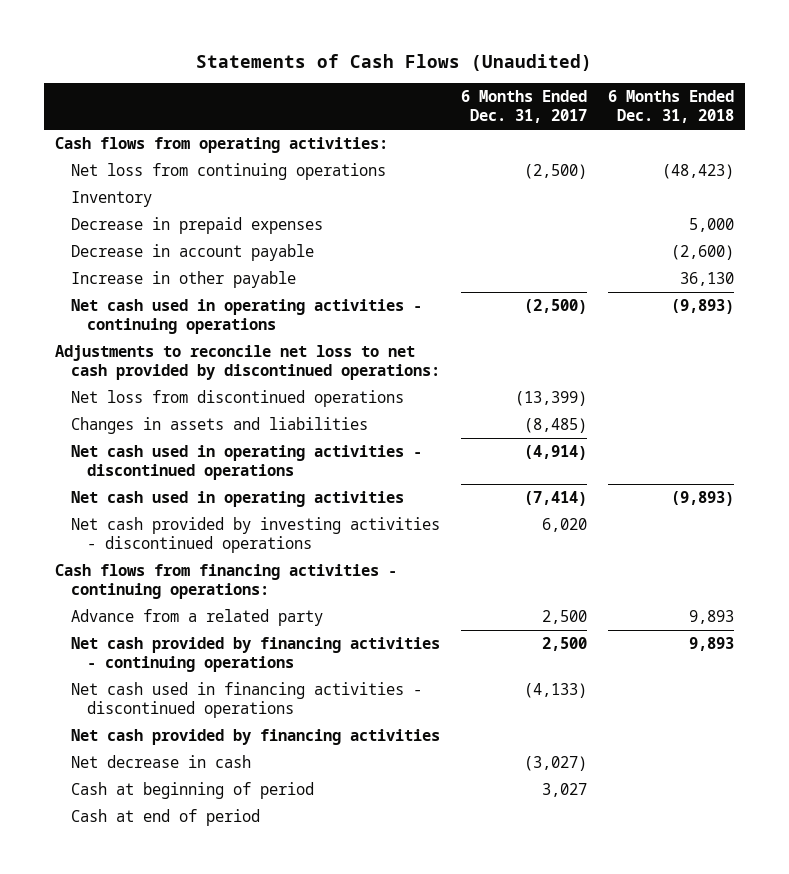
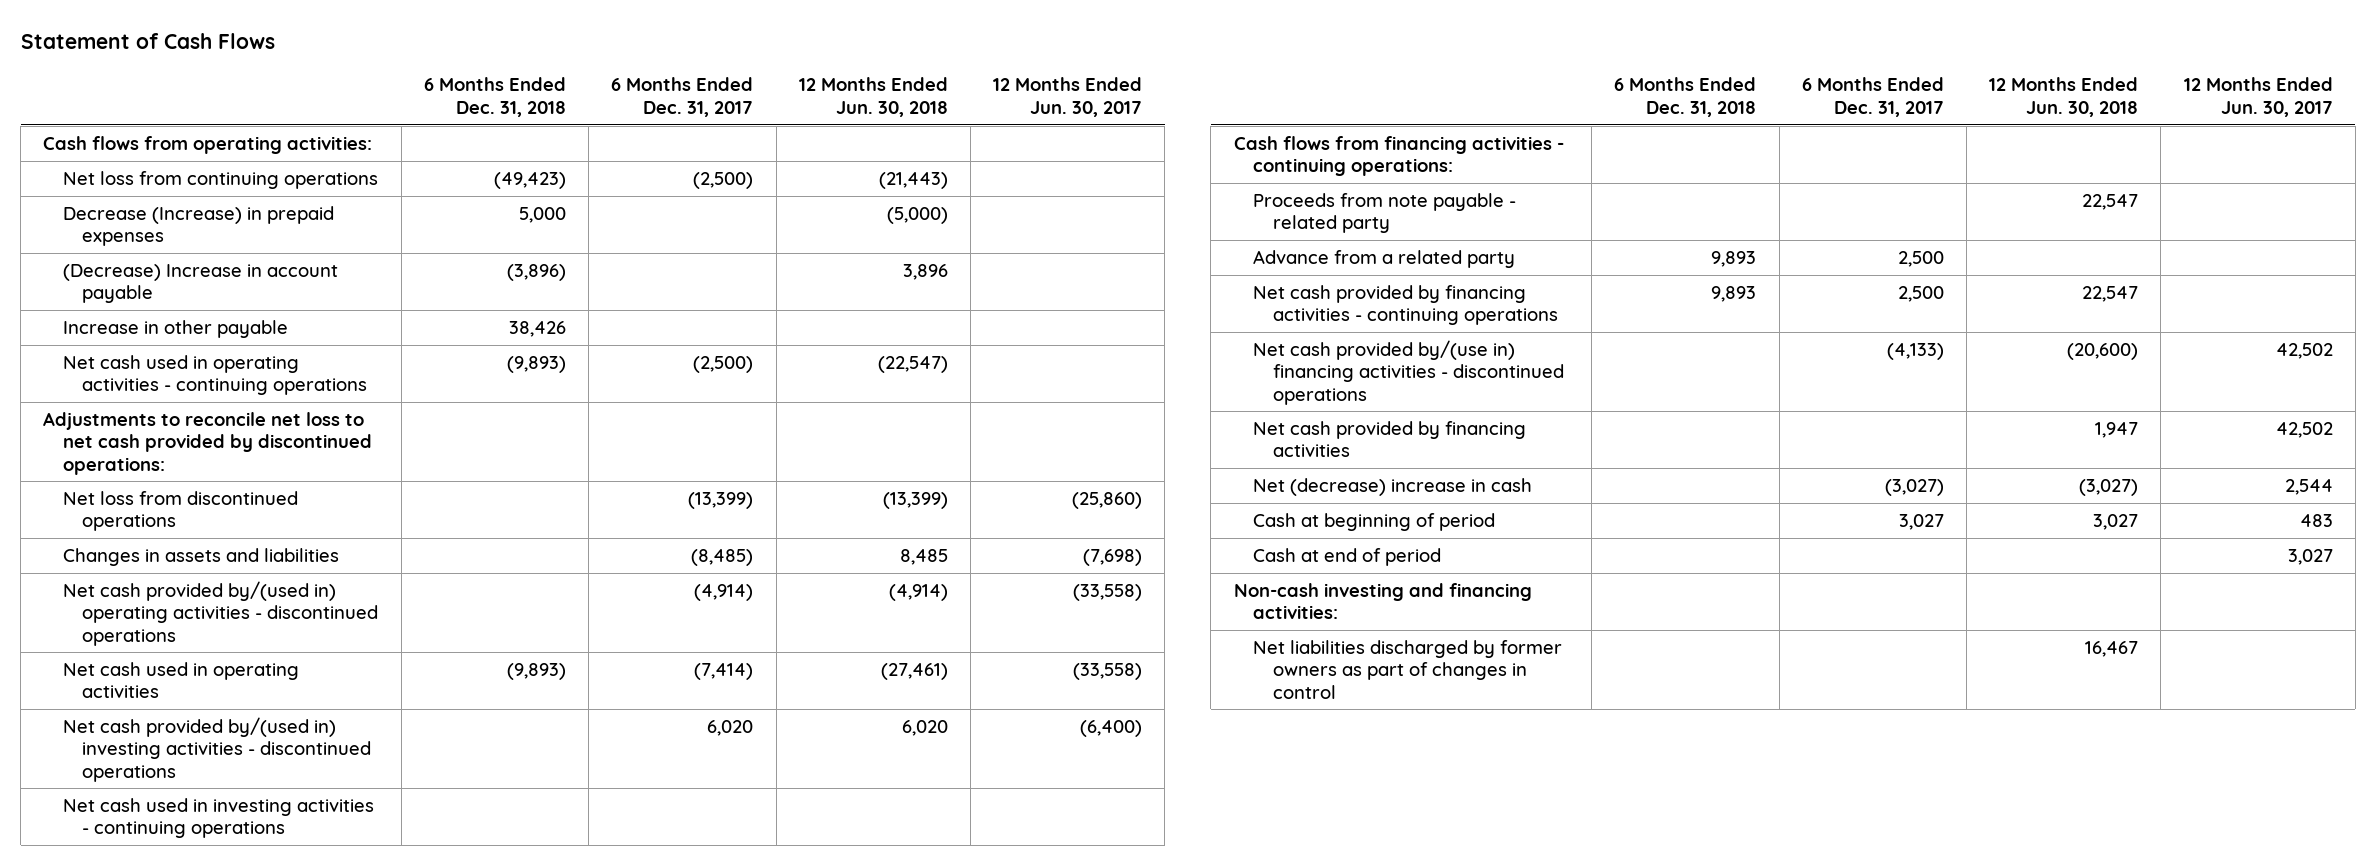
[196,53,593,71] Statements of Cash Flows (Unaudited) -> [20,33,275,50] Statement of Cash Flows
none -> [798,77,948,117] 12 Months Ended Jun. 30, 2018
none -> [993,77,1143,117] 12 Months Ended Jun. 30, 2017
[70,191,152,208] Inventory -> none
[662,164,735,180] (48,423) -> [493,171,566,189] (49,423)
[70,217,323,235] Decrease in prepaid expenses -> [62,205,334,247] Decrease (Increase) in prepaid expenses
[70,244,314,262] Decrease in account payable -> [62,263,338,304] (Decrease) Increase in account payable
[671,245,735,261] (2,600) -> [506,263,566,281] (3,896)
[680,272,735,287] 36,130 -> [508,320,566,337] 38,426
[70,445,422,480] Net cash used in operating activities - discontinued operations -> [62,580,379,646] Net cash provided by/(used in) operating activities - discontinued operations
[70,517,440,553] Net cash provided by investing activities - discontinued operations -> [62,716,372,782] Net cash provided by/(used in) investing activities - discontinued operations
none -> [62,797,374,839] Net cash used in investing activities - continuing operations
none -> [1253,192,1517,234] Proceeds from note payable - related party
[70,682,422,718] Net cash used in financing activities - discontinued operations -> [1253,339,1564,405] Net cash provided by/(use in) financing activities - discontinued operations
[70,755,251,769] Net decrease in cash -> [1253,477,1533,496] Net (decrease) increase in cash
none -> [1233,582,1532,620] Non-cash investing and financing activities:
none -> [1253,639,1563,699] Net liabilities discharged by former owners as part of changes in control

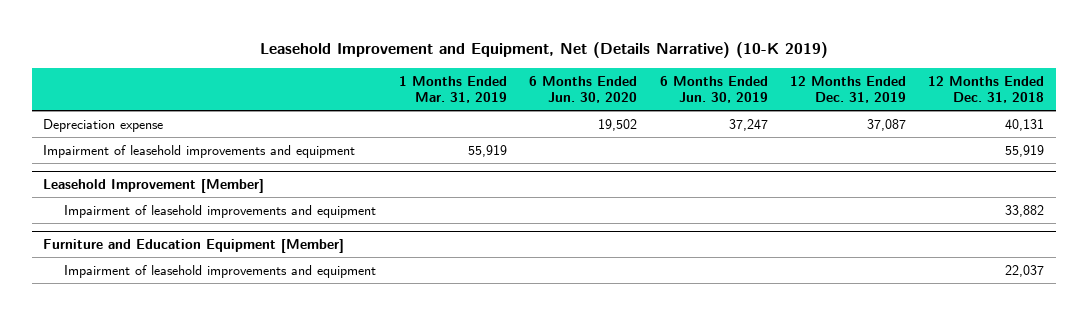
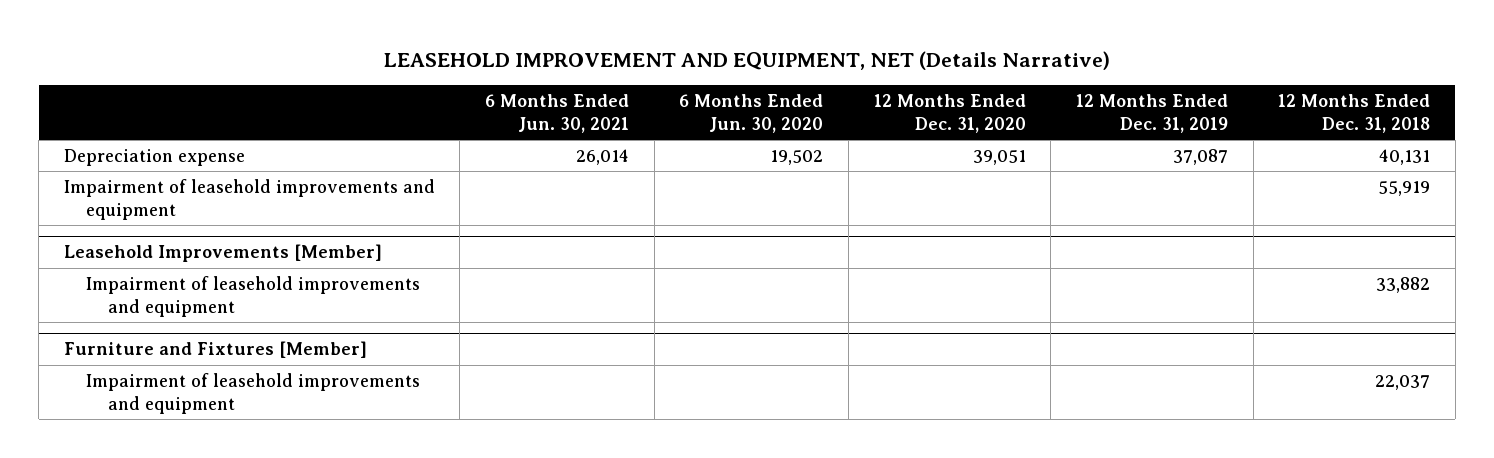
[259,41,828,58] Leasehold Improvement and Equipment, Net (Details Narrative) (10-K 2019) -> [383,50,1110,70] LEASEHOLD IMPROVEMENT AND EQUIPMENT, NET (Details Narrative)
[398,75,507,104] 1 Months Ended Mar. 31, 2019 -> none
[659,75,768,104] 6 Months Ended Jun. 30, 2019 -> none
none -> [485,93,630,133] 6 Months Ended Jun. 30, 2021
none -> [873,93,1026,133] 12 Months Ended Dec. 31, 2020
[43,179,265,194] Leasehold Improvement [Member] -> [63,244,382,263] Leasehold Improvements [Member]
[43,239,345,254] Furniture and Education Equipment [Member] -> [63,341,367,359] Furniture and Fixtures [Member]

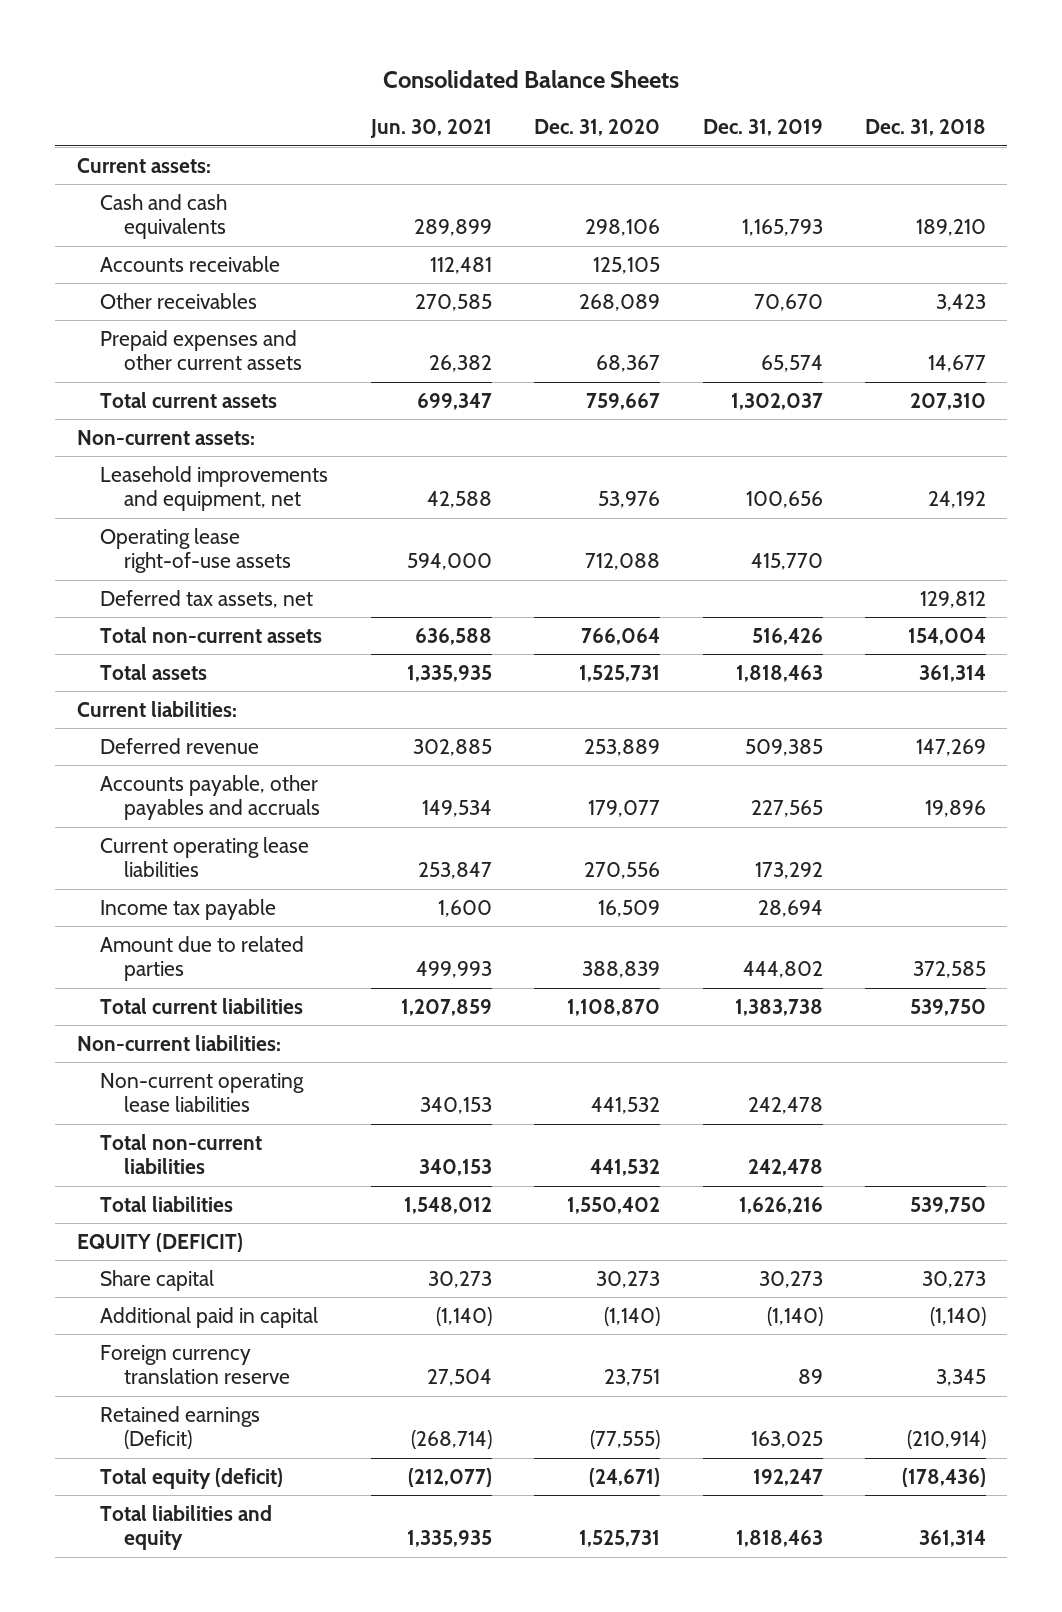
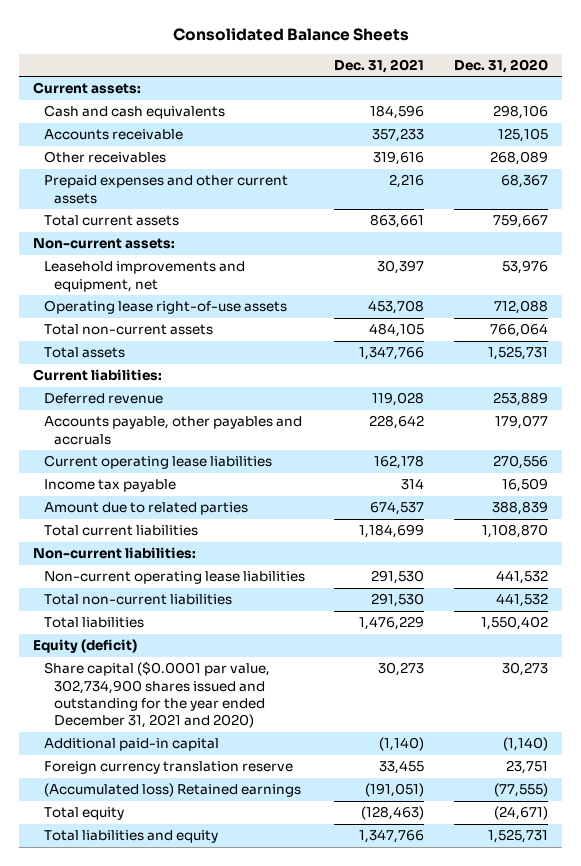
[369,119,492,139] Jun. 30, 2021 -> none
[702,119,823,137] Dec. 31, 2019 -> none
[864,119,986,137] Dec. 31, 2018 -> none
none -> [334,58,425,73] Dec. 31, 2021
[100,589,314,608] Deferred tax assets, net -> none
[76,1232,243,1252] EQUITY (DEFICIT) -> [33,639,138,654] Equity (deficit)
[100,1269,215,1291] Share capital -> [43,661,270,729] Share capital ($0.0001 par value, 302,734,900 shares issued and outstanding for the year ended December 31, 2021 and 2020)
[100,1306,319,1328] Additional paid in capital -> [43,738,219,752] Additional paid-in capital
[100,1405,261,1450] Retained earnings (Deficit) -> [43,783,301,798] (Accumulated loss) Retained earnings
[100,1467,284,1489] Total equity (deficit) -> [43,807,124,821] Total equity

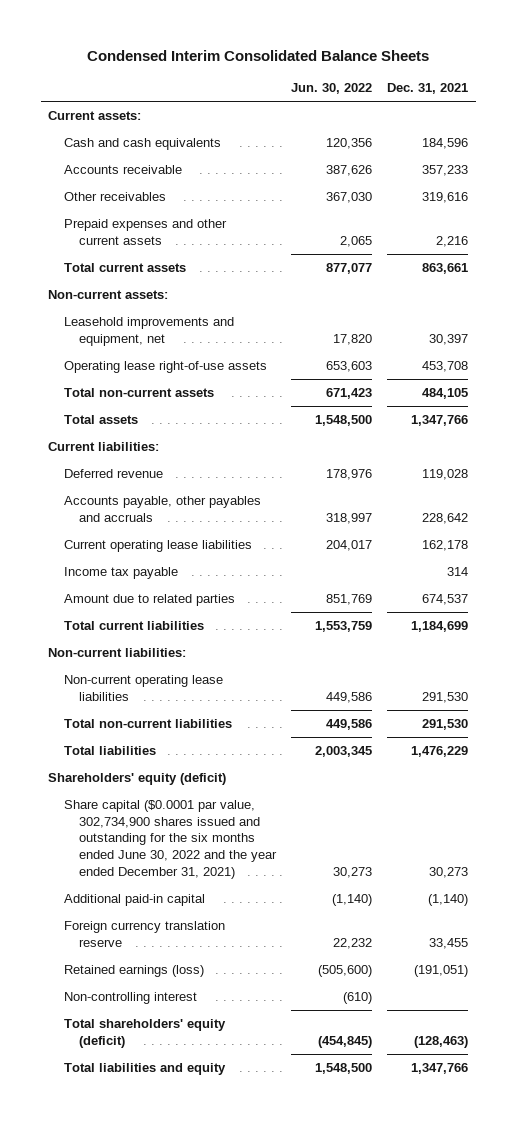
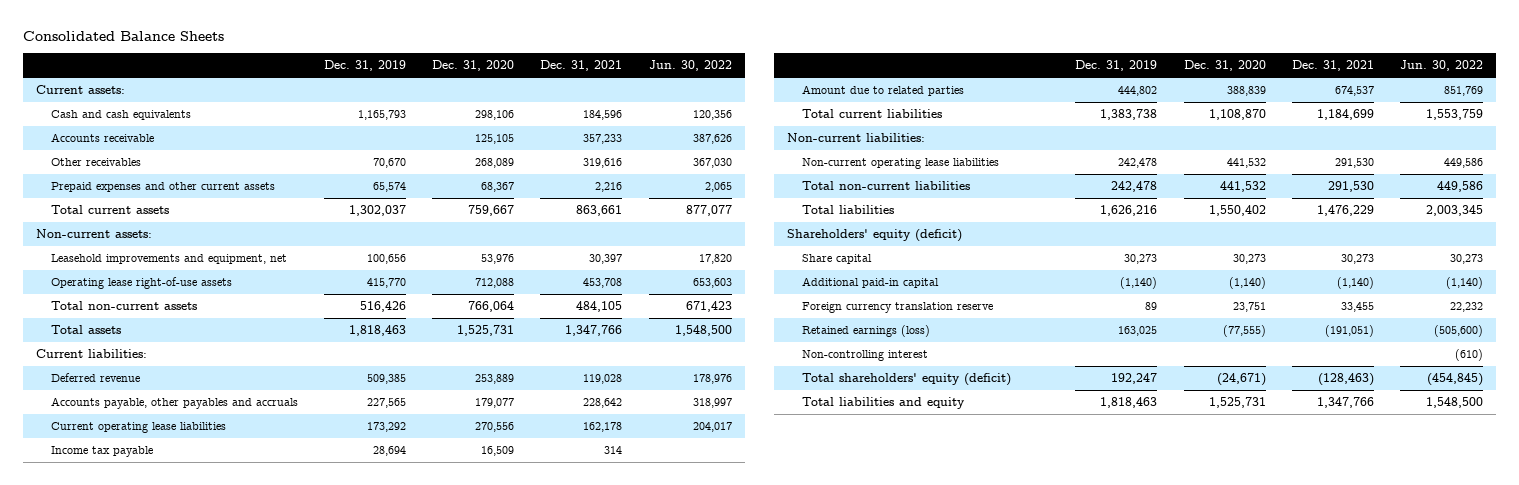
[87,50,430,62] Condensed Interim Consolidated Balance Sheets -> [22,31,224,42] Consolidated Balance Sheets
none -> [324,60,407,72] Dec. 31, 2019
none -> [432,60,515,72] Dec. 31, 2020
[63,799,277,879] Share capital ($0.0001 par value, 302,734,900 shares issued and outstanding for the six months ended June 30, 2022 and the year ended December 31, 2021) -> [802,254,873,265] Share capital

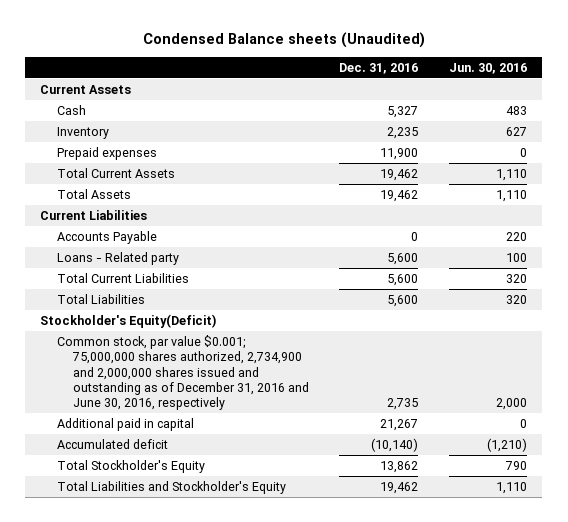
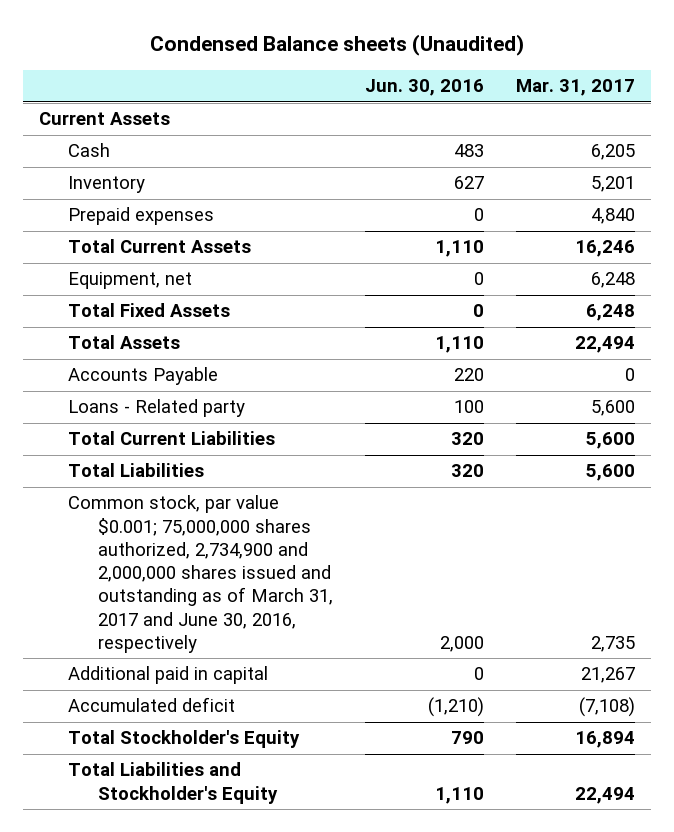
[339,62,419,74] Dec. 31, 2016 -> none
none -> [515,79,635,97] Mar. 31, 2017
none -> [68,272,193,290] Equipment, net
none -> [68,303,231,318] Total Fixed Assets
[40,209,148,220] Current Liabilities -> none
[40,313,218,328] Stockholder's Equity(Deficit) -> none
[56,334,309,411] Common stock, par value $0.001; 75,000,000 shares authorized, 2,734,900 and 2,000,000 shares issued and outstanding as of December 31, 2016 and June 30, 2016, respectively -> [68,495,333,653] Common stock, par value $0.001; 75,000,000 shares authorized, 2,734,900 and 2,000,000 shares issued and outstanding as of March 31, 2017 and June 30, 2016, respectively

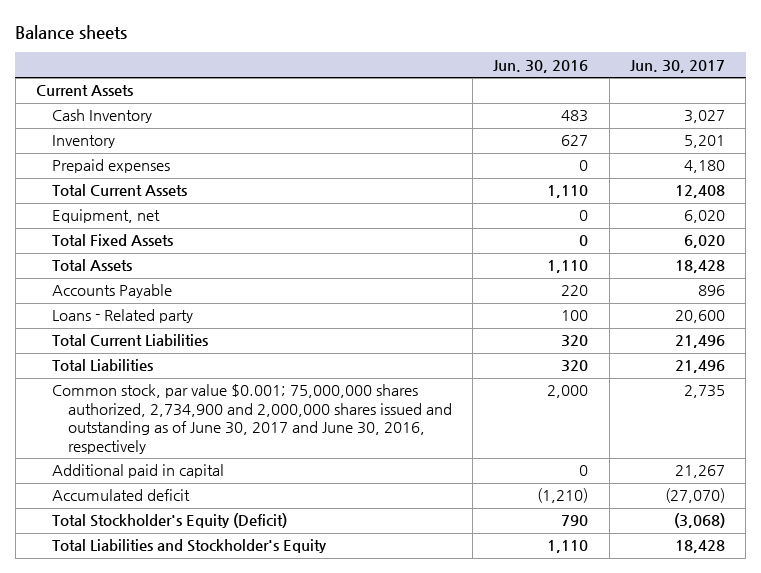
[149,34,524,57] Condensed Balance sheets (Unaudited) -> [15,24,128,40] Balance sheets
[515,79,635,97] Mar. 31, 2017 -> none
none -> [630,59,726,73] Jun. 30, 2017
[68,143,111,158] Cash -> [52,109,153,124] Cash Inventory
[68,495,333,653] Common stock, par value $0.001; 75,000,000 shares authorized, 2,734,900 and 2,000,000 shares issued and outstanding as of March 31, 2017 and June 30, 2016, respectively -> [52,384,452,454] Common stock, par value $0.001; 75,000,000 shares authorized, 2,734,900 and 2,000,000 shares issued and outstanding as of June 30, 2017 and June 30, 2016, respectively
[68,730,301,749] Total Stockholder's Equity -> [52,513,288,529] Total Stockholder's Equity (Deficit)

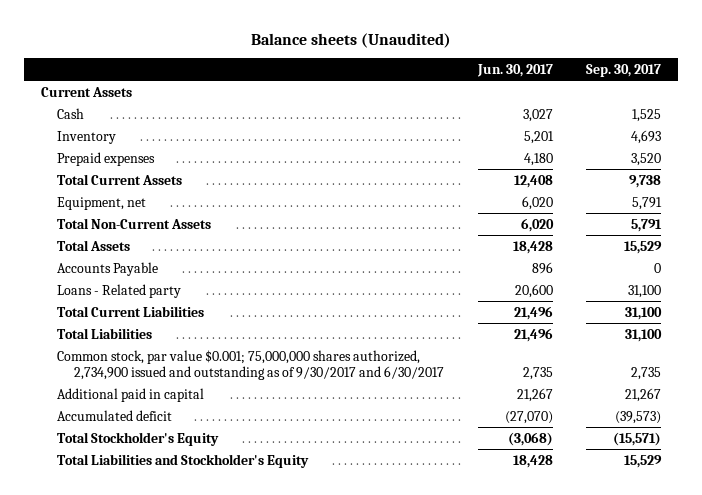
[15,24,128,40] Balance sheets -> [250,32,451,48] Balance sheets (Unaudited)
[493,59,589,73] Jun. 30, 2016 -> none
none -> [586,63,662,77] Sep. 30, 2017
[52,109,153,124] Cash Inventory -> [57,107,85,119] Cash
[52,234,174,247] Total Fixed Assets -> [57,217,212,229] Total Non-Current Assets
[52,384,452,454] Common stock, par value $0.001; 75,000,000 shares authorized, 2,734,900 and 2,000,000 shares issued and outstanding as of June 30, 2017 and June 30, 2016, respectively -> [57,349,445,380] Common stock, par value $0.001; 75,000,000 shares authorized, 2,734,900 issued and outstanding as of 9/30/2017 and 6/30/2017
[52,513,288,529] Total Stockholder's Equity (Deficit) -> [57,431,220,446] Total Stockholder's Equity

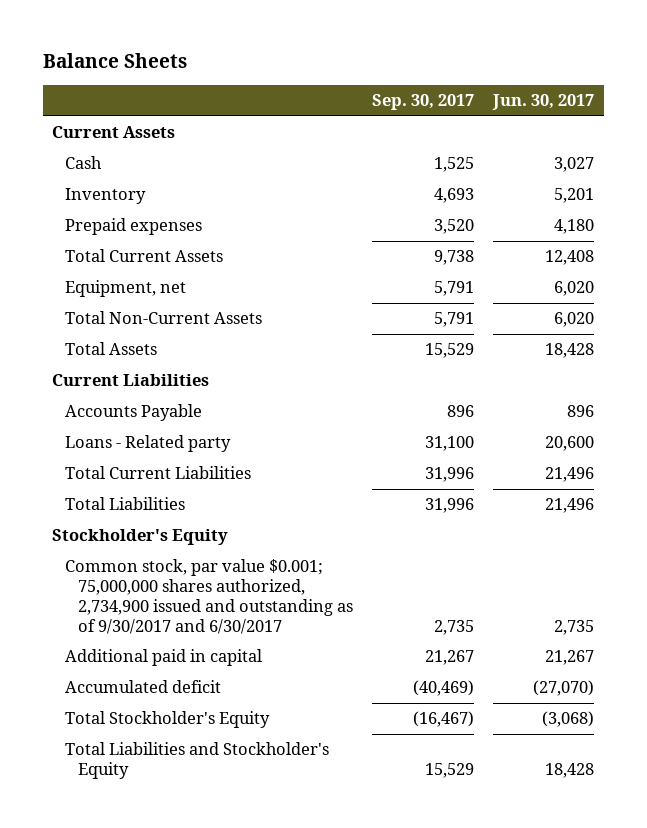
[250,32,451,48] Balance sheets (Unaudited) -> [42,53,187,69] Balance Sheets
none -> [52,374,210,387] Current Liabilities
[654,262,662,273] 0 -> [447,405,475,418] 896
[625,306,663,320] 31,100 -> [425,467,475,483] 31,996
[625,328,663,342] 31,100 -> [425,498,475,514] 31,996
none -> [52,529,229,546] Stockholder's Equity
[615,410,662,424] (39,573) -> [413,680,475,697] (40,469)
[613,431,662,446] (15,571) -> [413,711,475,728] (16,467)

